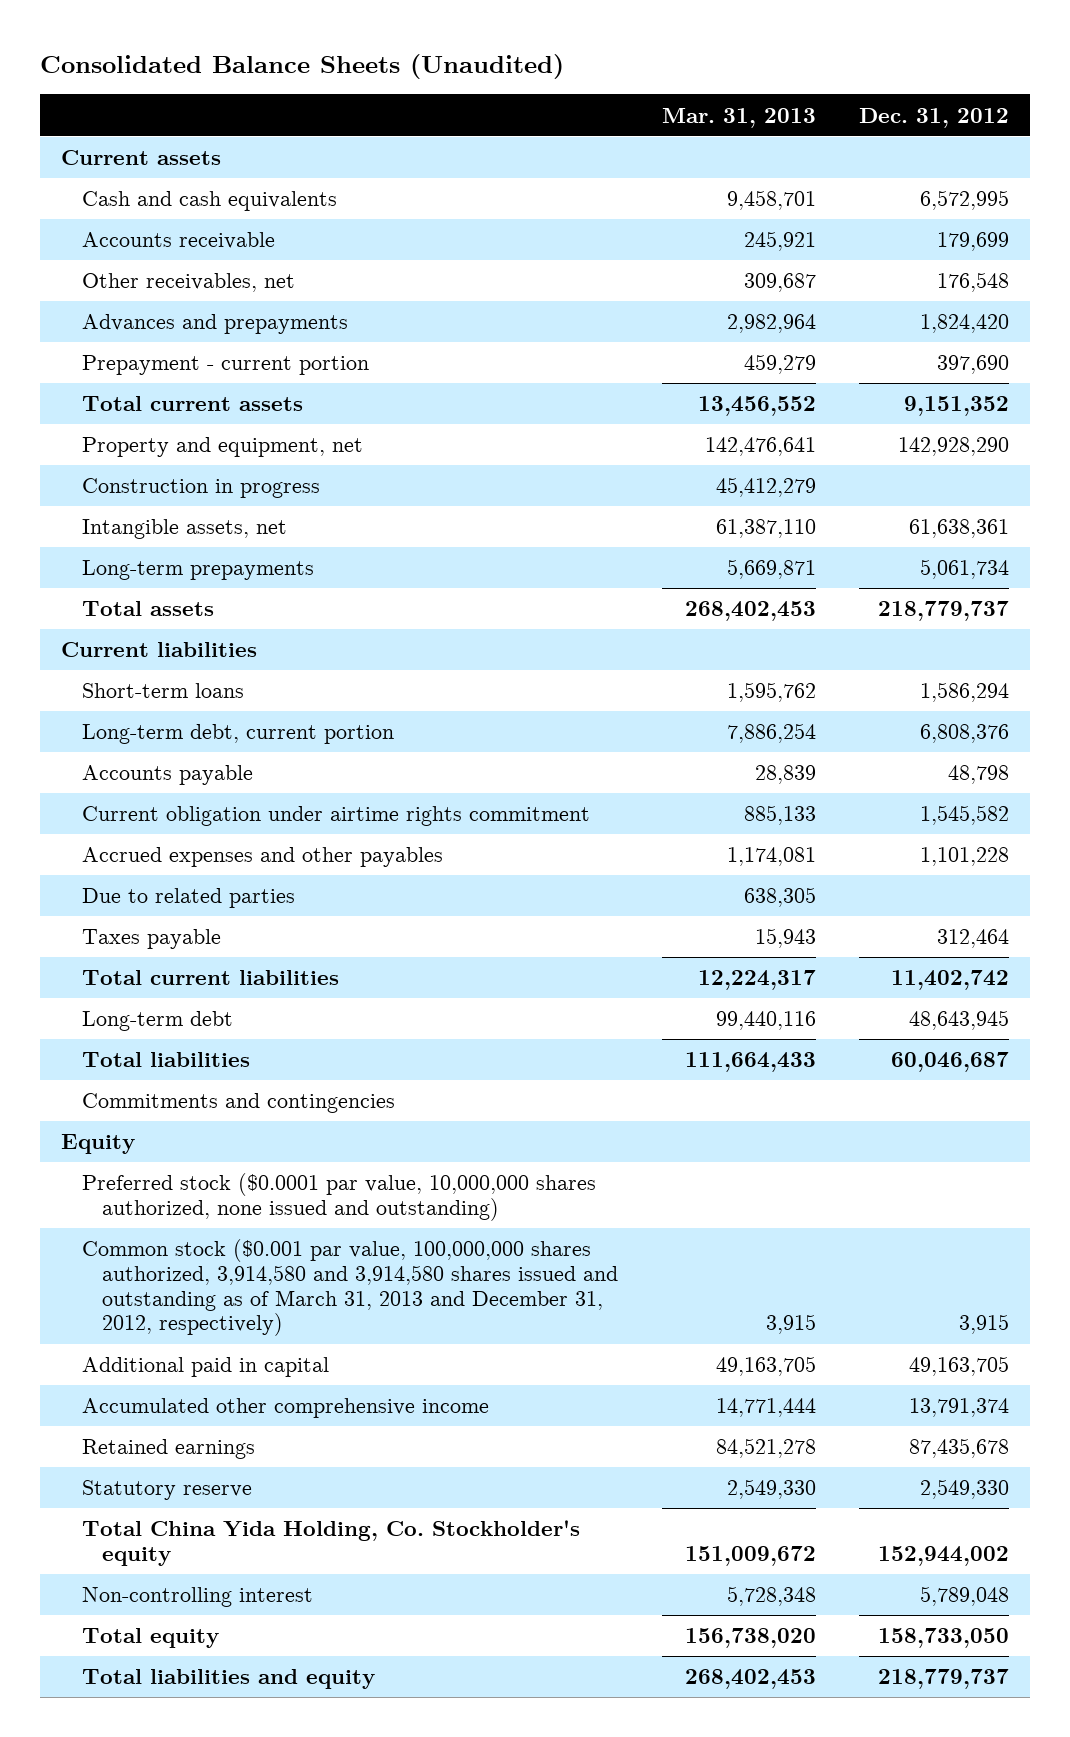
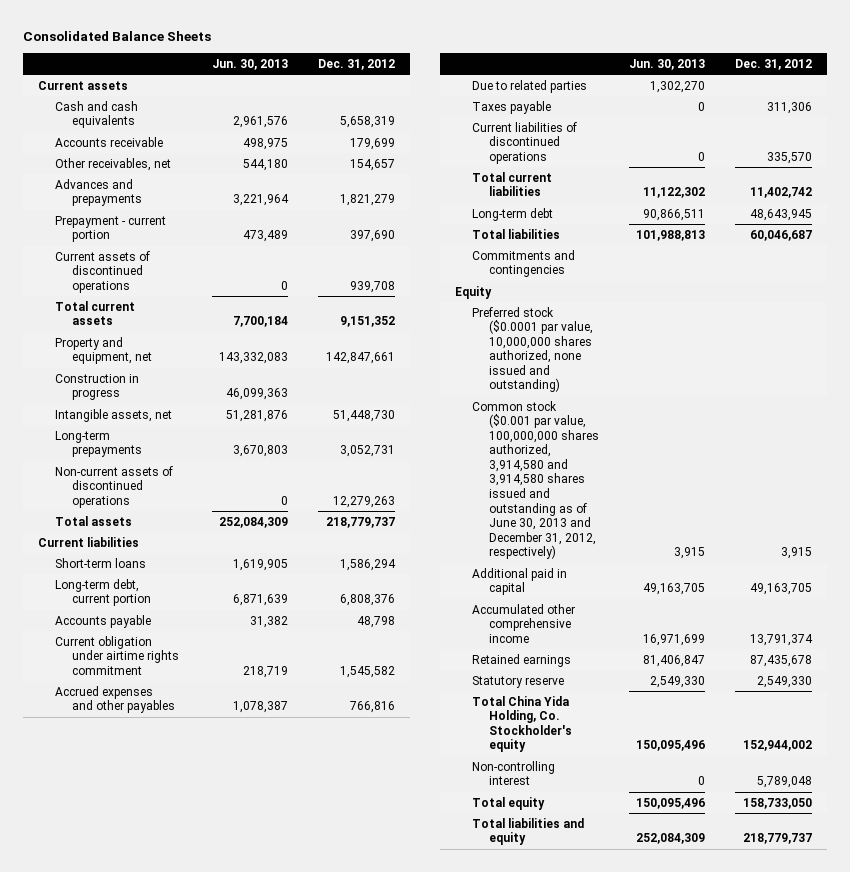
[39,54,564,80] Consolidated Balance Sheets (Unaudited) -> [22,31,211,42] Consolidated Balance Sheets
[661,107,816,128] Mar. 31, 2013 -> none
none -> [212,58,289,70] Jun. 30, 2013
[919,190,1009,211] 6,572,995 -> [340,116,396,129] 5,658,319
[936,272,1009,293] 176,548 -> [350,158,396,171] 154,657
[919,314,1009,334] 1,824,420 -> [340,194,396,207] 1,821,279
none -> [55,250,151,293] Current assets of discontinued operations
[897,437,1009,457] 142,928,290 -> [326,352,396,365] 142,847,661
[908,519,1009,539] 61,638,361 -> [333,409,396,422] 51,448,730
[919,559,1009,580] 5,061,734 -> [340,445,396,458] 3,052,731
none -> [55,465,174,508] Non-current assets of discontinued operations
[919,847,1009,867] 1,101,228 -> [350,701,396,714] 766,816
[936,929,1009,949] 312,464 -> [767,101,813,114] 311,306
none -> [472,121,578,164] Current liabilities of discontinued operations
[81,1239,619,1337] Common stock ($0.001 par value, 100,000,000 shares authorized, 3,914,580 and 3,914,580 shares issued and outstanding as of March 31, 2013 and December 31, 2012, respectively) -> [472,400,600,560] Common stock ($0.001 par value, 100,000,000 shares authorized, 3,914,580 and 3,914,580 shares issued and outstanding as of June 30, 2013 and December 31, 2012, respectively)

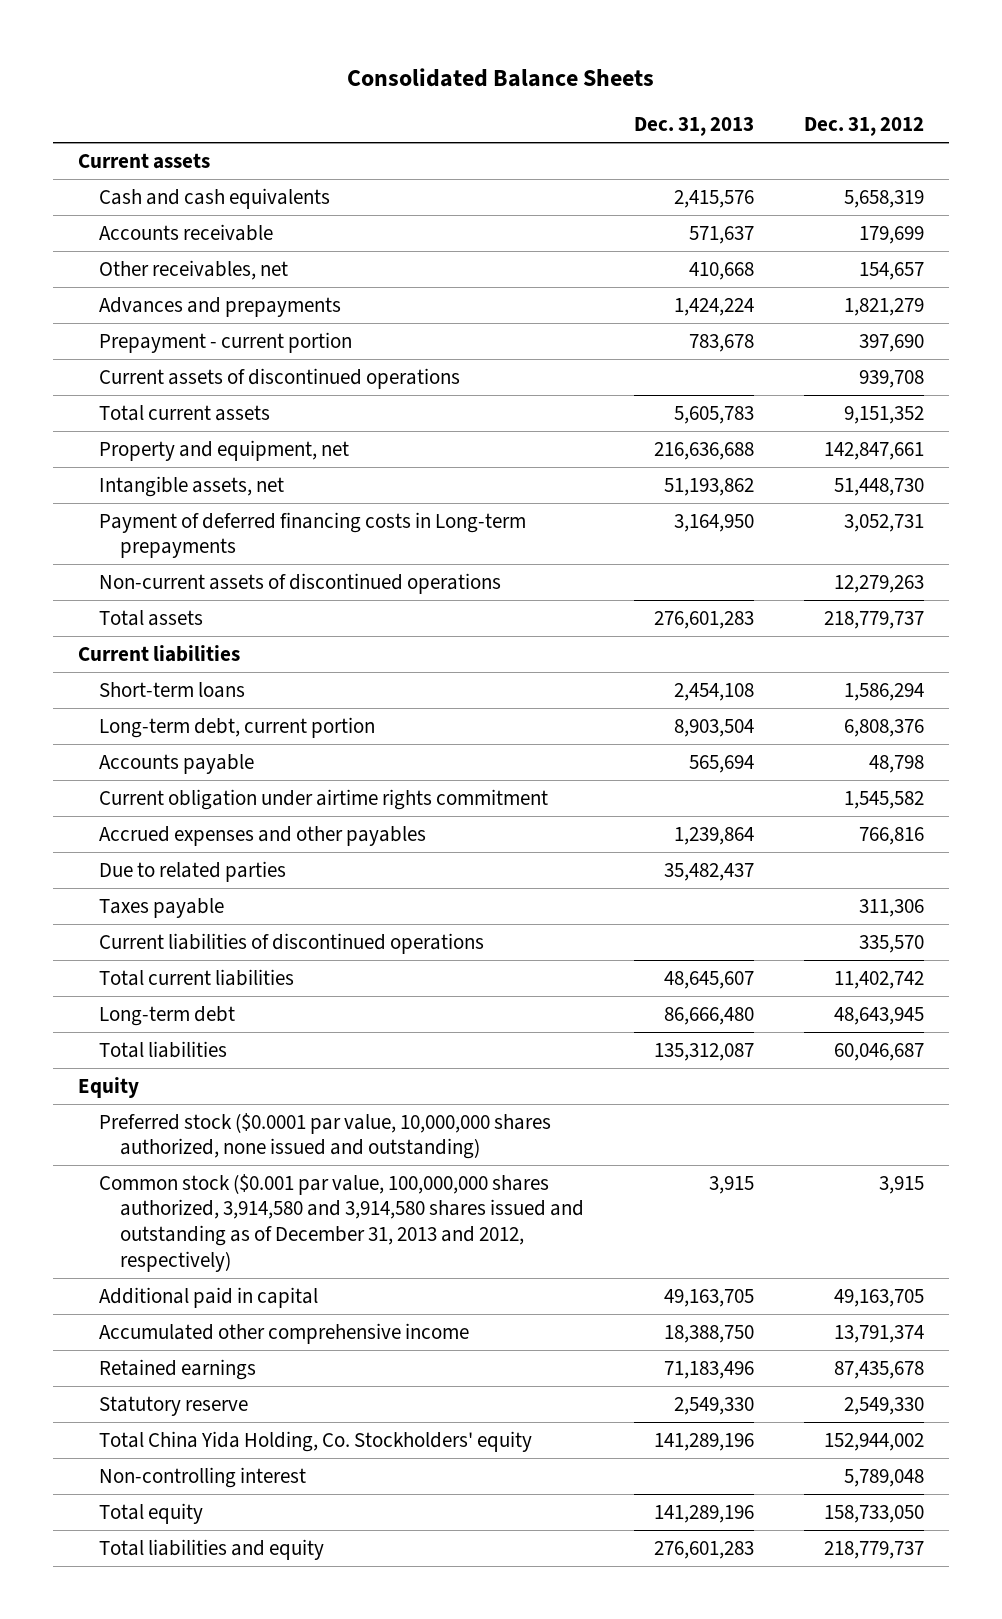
[212,58,289,70] Jun. 30, 2013 -> none
none -> [633,117,754,137] Dec. 31, 2013
[55,373,140,401] Construction in progress -> none
[55,430,143,458] Long-term prepayments -> [98,511,526,559] Payment of deferred financing costs in Long-term prepayments
[472,249,576,278] Commitments and contingencies -> none
[472,400,600,560] Common stock ($0.001 par value, 100,000,000 shares authorized, 3,914,580 and 3,914,580 shares issued and outstanding as of June 30, 2013 and December 31, 2012, respectively) -> [98,1173,584,1272] Common stock ($0.001 par value, 100,000,000 shares authorized, 3,914,580 and 3,914,580 shares issued and outstanding as of December 31, 2013 and 2012, respectively)
[472,695,573,753] Total China Yida Holding, Co. Stockholder's equity -> [98,1430,532,1452] Total China Yida Holding, Co. Stockholders' equity

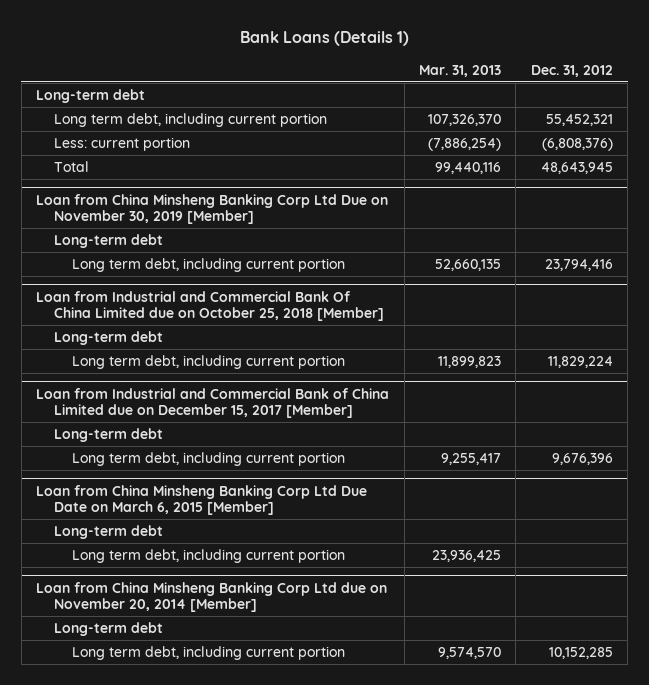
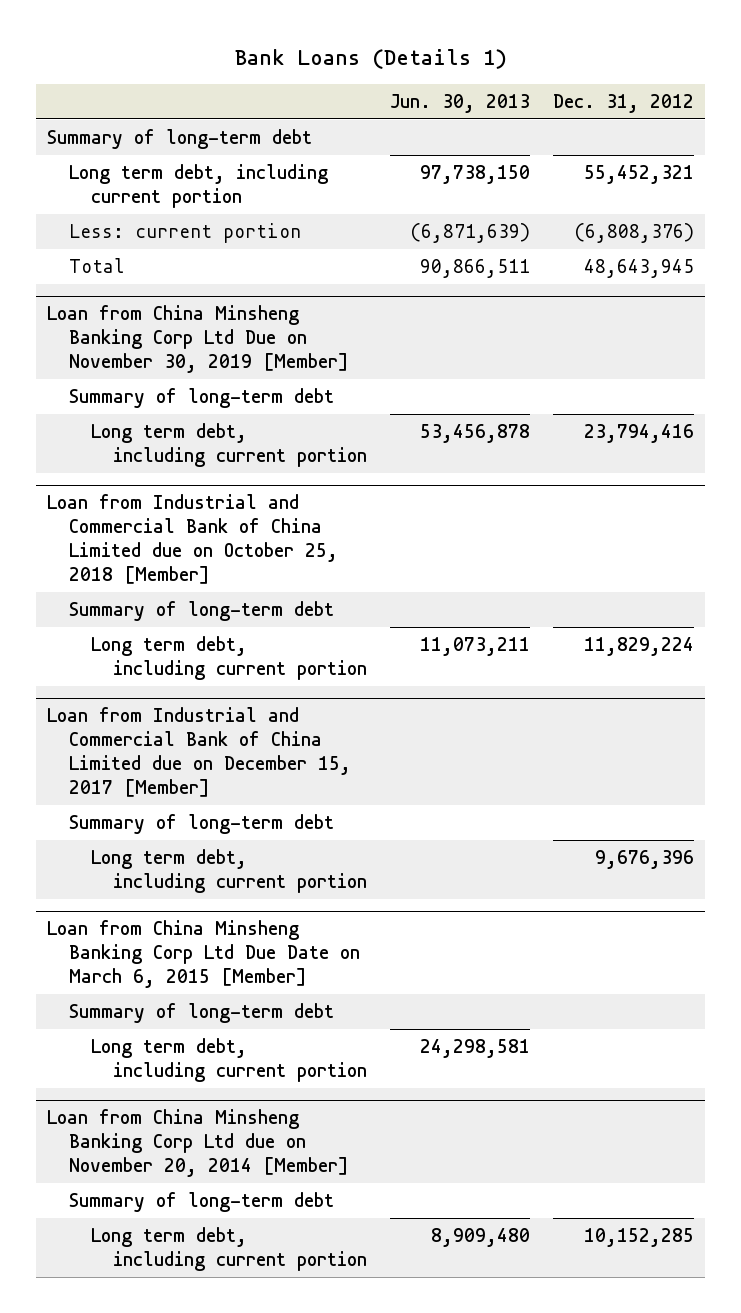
[419,64,502,77] Mar. 31, 2013 -> none
none -> [389,93,530,113] Jun. 30, 2013
[36,89,146,104] Long-term debt -> [47,128,313,149] Summary of long-term debt
[54,234,164,249] Long-term debt -> [69,387,335,408] Summary of long-term debt
[36,290,385,322] Loan from Industrial and Commercial Bank Of China Limited due on October 25, 2018 [Member] -> [47,493,339,585] Loan from Industrial and Commercial Bank of China Limited due on October 25, 2018 [Member]
[54,331,164,346] Long-term debt -> [69,600,335,621] Summary of long-term debt
[54,428,164,443] Long-term debt -> [69,813,335,834] Summary of long-term debt
[54,525,164,540] Long-term debt -> [69,1002,335,1023] Summary of long-term debt
[54,622,164,637] Long-term debt -> [69,1191,335,1212] Summary of long-term debt

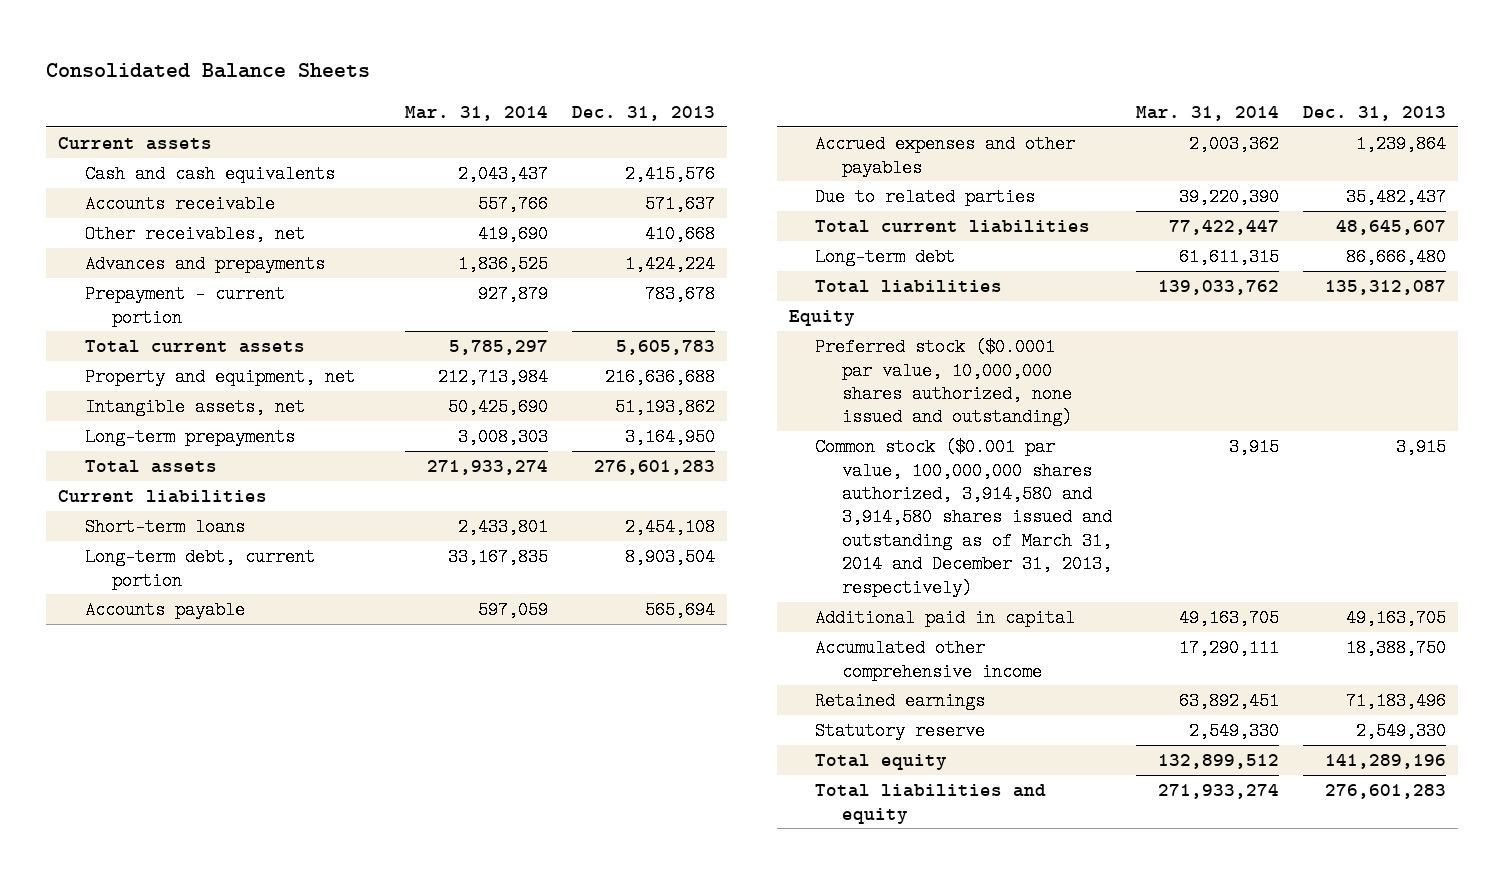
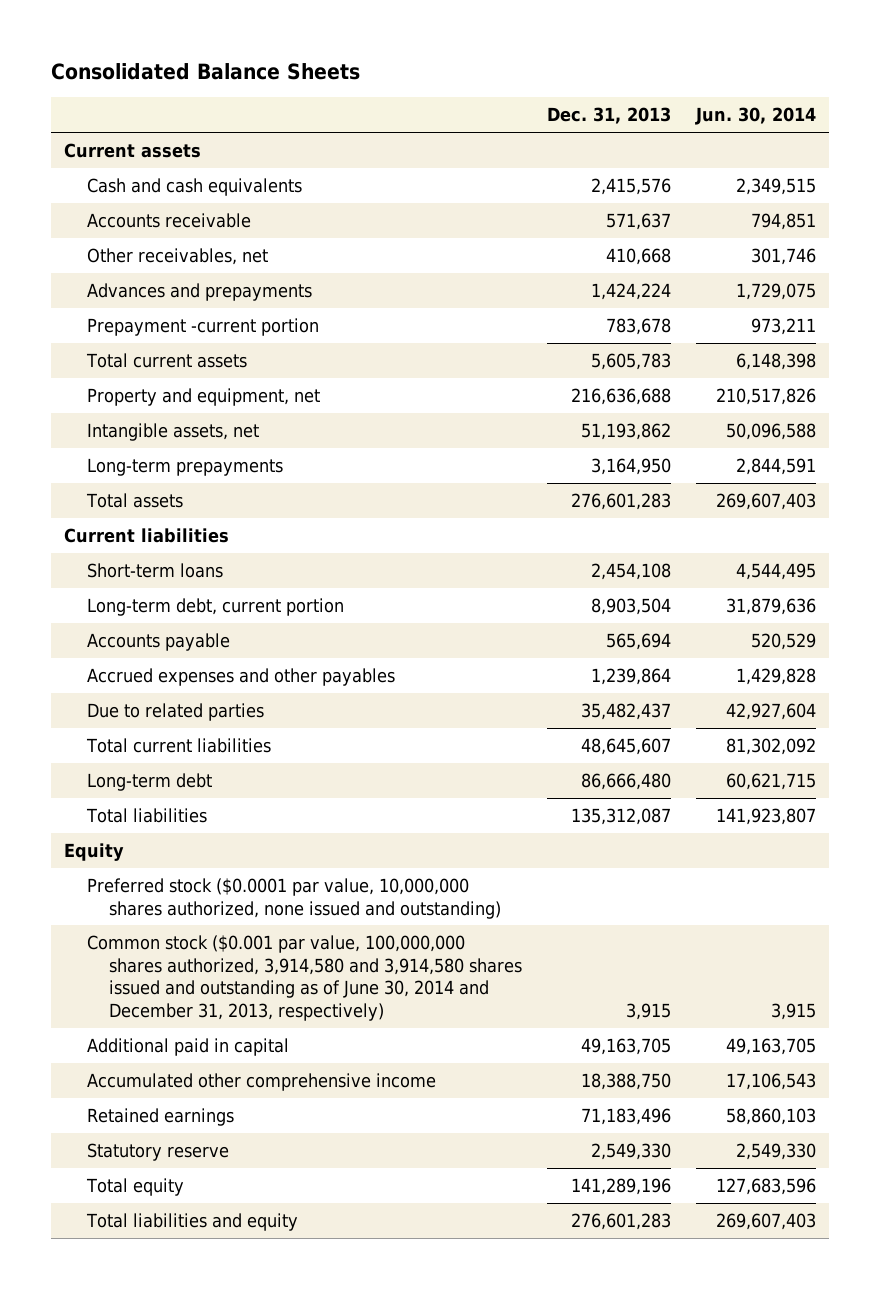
[405,105,549,121] Mar. 31, 2014 -> none
none -> [695,107,817,126] Jun. 30, 2014
[84,285,285,327] Prepayment - current portion -> [86,317,319,336] Prepayment -current portion
[815,438,1113,597] Common stock ($0.001 par value, 100,000,000 shares authorized, 3,914,580 and 3,914,580 shares issued and outstanding as of March 31, 2014 and December 31, 2013, respectively) -> [86,934,523,1021] Common stock ($0.001 par value, 100,000,000 shares authorized, 3,914,580 and 3,914,580 shares issued and outstanding as of June 30, 2014 and December 31, 2013, respectively)

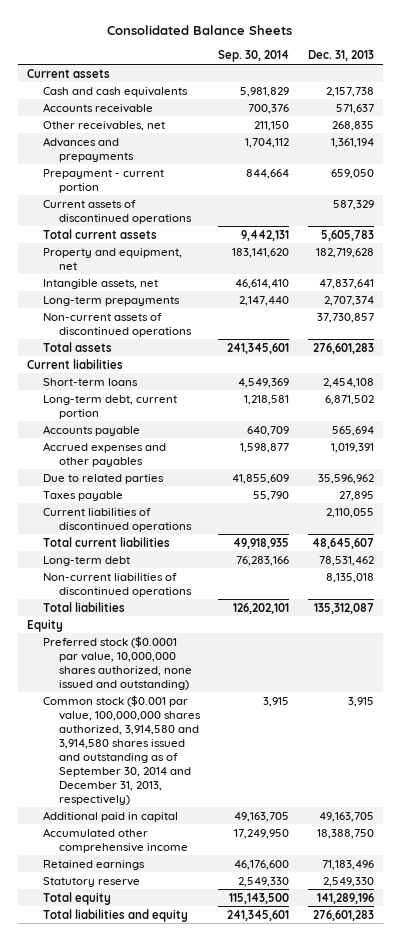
[695,107,817,126] Jun. 30, 2014 -> none
none -> [218,50,290,63] Sep. 30, 2014
[591,177,672,195] 2,415,576 -> [325,86,374,97] 2,157,738
[606,247,672,265] 410,668 -> [331,120,374,131] 268,835
[591,282,672,300] 1,424,224 -> [330,137,374,148] 1,361,194
[86,317,319,336] Prepayment -current portion -> [42,168,164,193] Prepayment - current portion
[606,317,672,335] 783,678 -> [330,168,374,179] 659,050
none -> [42,199,193,224] Current assets of discontinued operations
[571,387,672,405] 216,636,688 -> [315,247,374,258] 182,719,628
[581,422,672,440] 51,193,862 -> [318,278,374,289] 47,837,641
[591,457,672,475] 3,164,950 -> [323,295,374,306] 2,707,374
none -> [42,312,193,337] Non-current assets of discontinued operations
[591,597,672,615] 8,903,504 -> [324,394,374,405] 6,871,502
[591,667,672,685] 1,239,864 -> [330,442,374,453] 1,019,391
[581,702,672,720] 35,482,437 -> [317,473,374,484] 35,596,962
none -> [42,490,123,501] Taxes payable
none -> [42,507,193,532] Current liabilities of discontinued operations
[581,772,672,790] 86,666,480 -> [318,555,374,566] 78,531,462
none -> [42,572,193,597] Non-current liabilities of discontinued operations
[86,934,523,1021] Common stock ($0.001 par value, 100,000,000 shares authorized, 3,914,580 and 3,914,580 shares issued and outstanding as of June 30, 2014 and December 31, 2013, respectively) -> [42,694,202,805] Common stock ($0.001 par value, 100,000,000 shares authorized, 3,914,580 and 3,914,580 shares issued and outstanding as of September 30, 2014 and December 31, 2013, respectively)

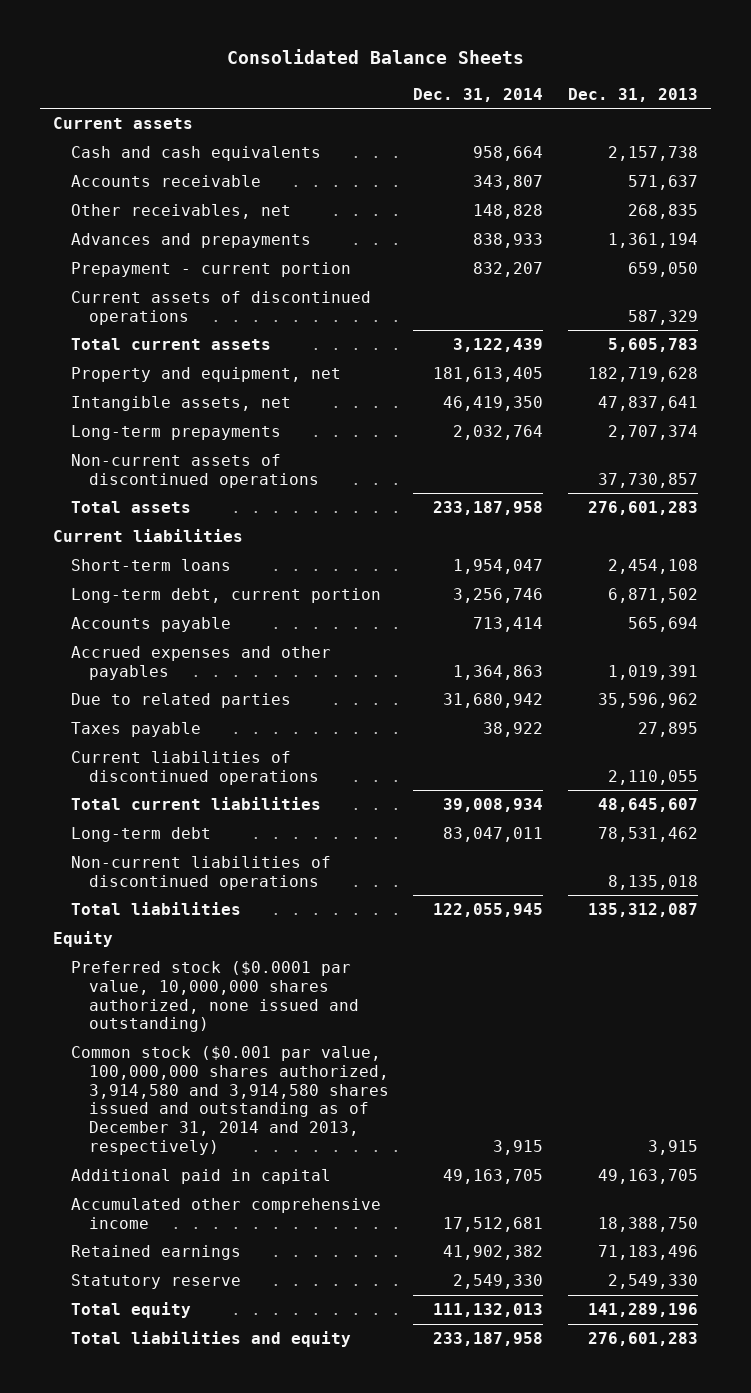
[218,50,290,63] Sep. 30, 2014 -> none
none -> [413,87,544,102] Dec. 31, 2014
[42,694,202,805] Common stock ($0.001 par value, 100,000,000 shares authorized, 3,914,580 and 3,914,580 shares issued and outstanding as of September 30, 2014 and December 31, 2013, respectively) -> [70,1045,389,1156] Common stock ($0.001 par value, 100,000,000 shares authorized, 3,914,580 and 3,914,580 shares issued and outstanding as of December 31, 2014 and 2013, respectively)

